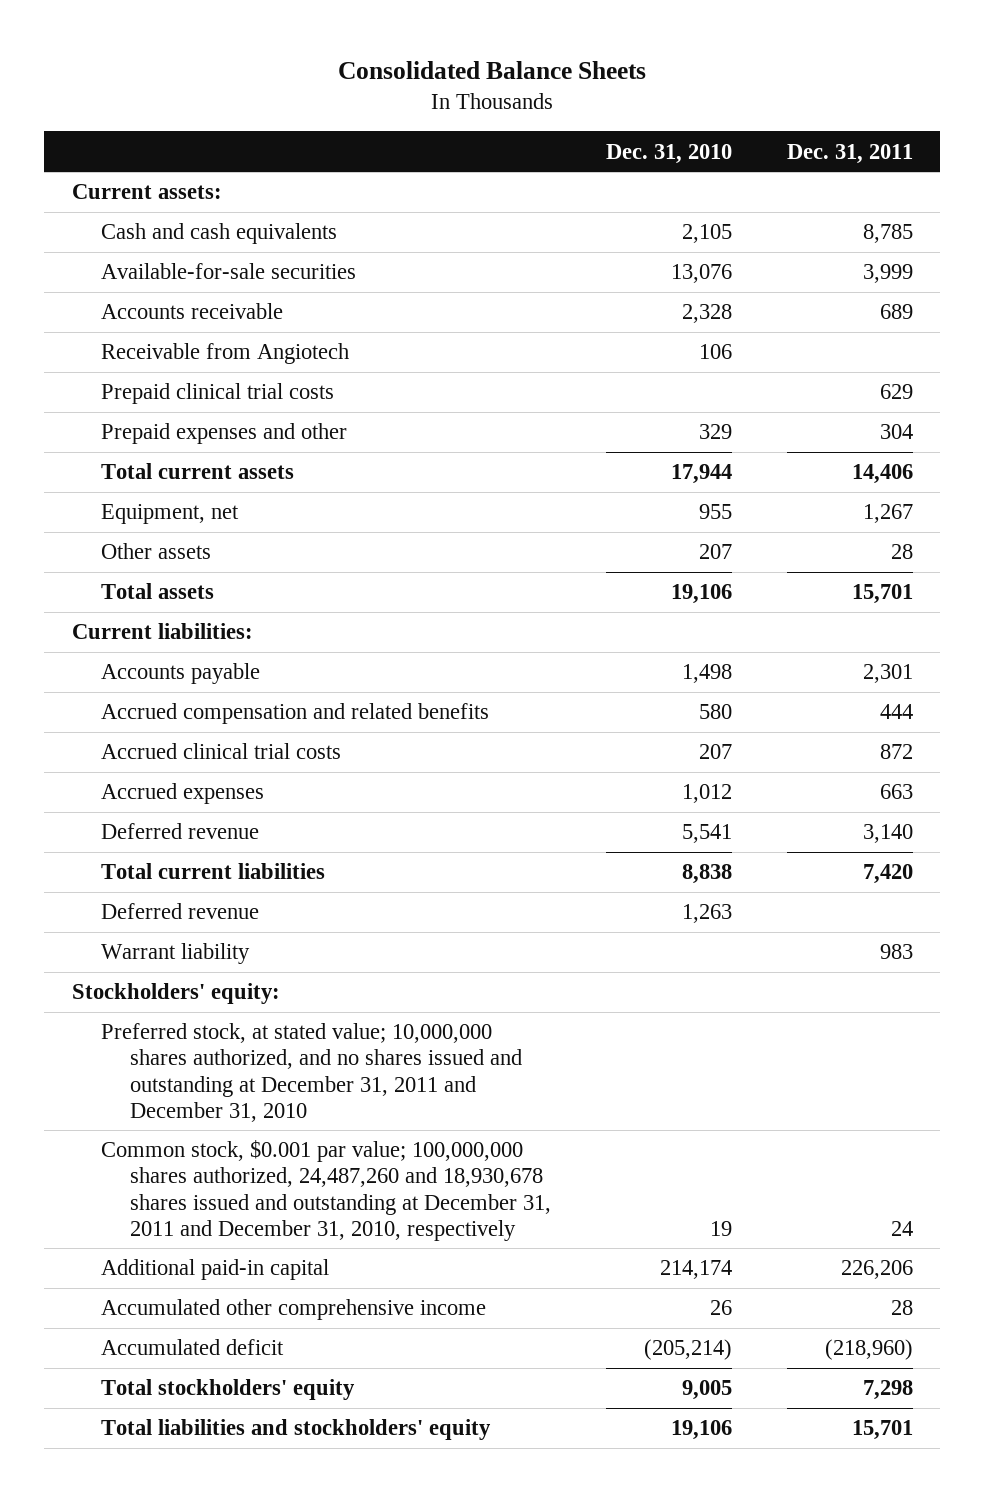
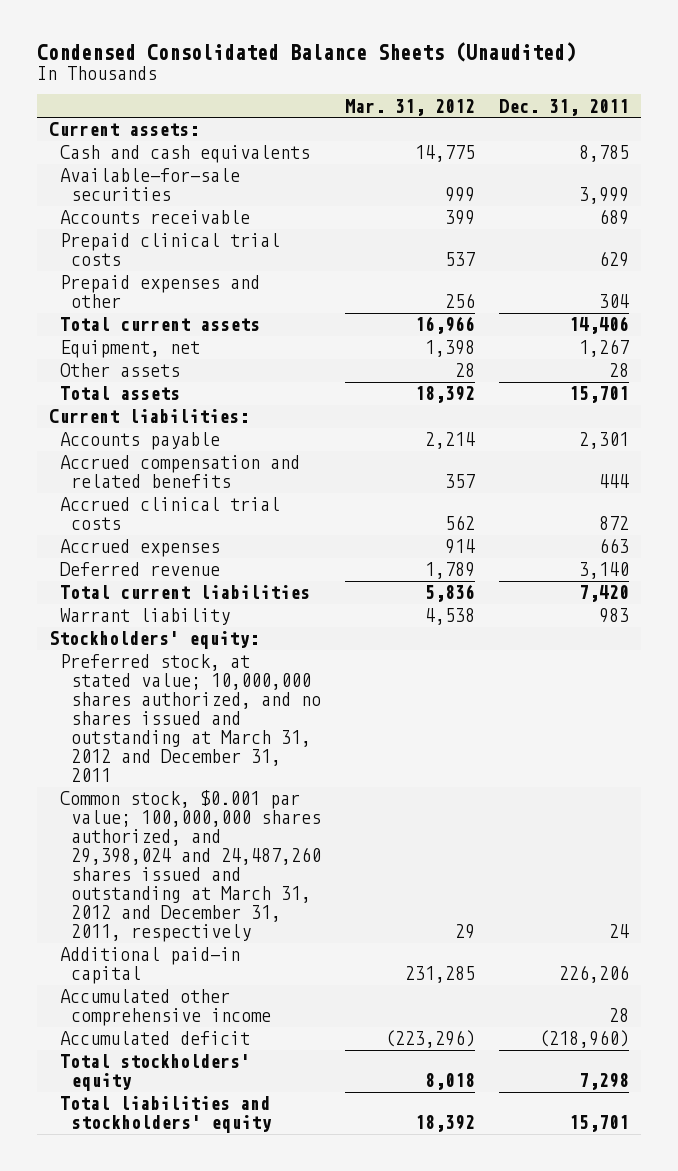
[338,60,647,79] Consolidated Balance Sheets -> [36,41,576,62] Condensed Consolidated Balance Sheets (Unaudited)
[605,143,732,164] Dec. 31, 2010 -> none
none -> [344,98,475,116] Mar. 31, 2012
[100,343,349,365] Receivable from Angiotech -> none
[100,903,259,920] Deferred revenue -> none
[100,1023,522,1122] Preferred stock, at stated value; 10,000,000 shares authorized, and no shares issued and outstanding at December 31, 2011 and December 31, 2010 -> [59,654,321,783] Preferred stock, at stated value; 10,000,000 shares authorized, and no shares issued and outstanding at March 31, 2012 and December 31, 2011
[100,1140,551,1241] Common stock, $0.001 par value; 100,000,000 shares authorized, 24,487,260 and 18,930,678 shares issued and outstanding at December 31, 2011 and December 31, 2010, respectively -> [59,790,321,943] Common stock, $0.001 par value; 100,000,000 shares authorized, and 29,398,024 and 24,487,260 shares issued and outstanding at March 31, 2012 and December 31, 2011, respectively

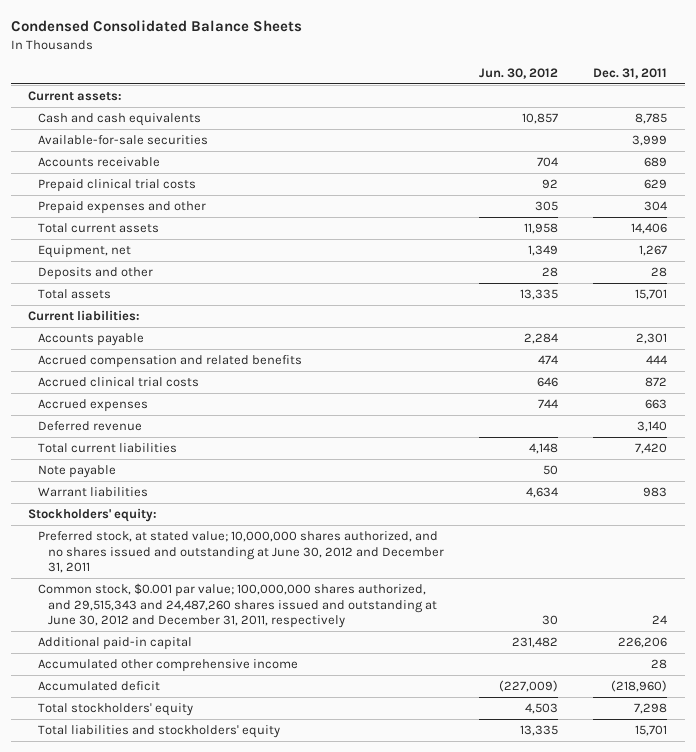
[36,41,576,62] Condensed Consolidated Balance Sheets (Unaudited) -> [10,20,302,33] Condensed Consolidated Balance Sheets
[344,98,475,116] Mar. 31, 2012 -> none
none -> [478,68,558,80] Jun. 30, 2012
[59,363,180,378] Other assets -> [37,267,153,281] Deposits and other
none -> [37,465,116,479] Note payable
[59,608,230,626] Warrant liability -> [37,487,148,498] Warrant liabilities
[59,654,321,783] Preferred stock, at stated value; 10,000,000 shares authorized, and no shares issued and outstanding at March 31, 2012 and December 31, 2011 -> [37,531,444,574] Preferred stock, at stated value; 10,000,000 shares authorized, and no shares issued and outstanding at June 30, 2012 and December 31, 2011
[59,790,321,943] Common stock, $0.001 par value; 100,000,000 shares authorized, and 29,398,024 and 24,487,260 shares issued and outstanding at March 31, 2012 and December 31, 2011, respectively -> [37,583,437,629] Common stock, $0.001 par value; 100,000,000 shares authorized, and 29,515,343 and 24,487,260 shares issued and outstanding at June 30, 2012 and December 31, 2011, respectively

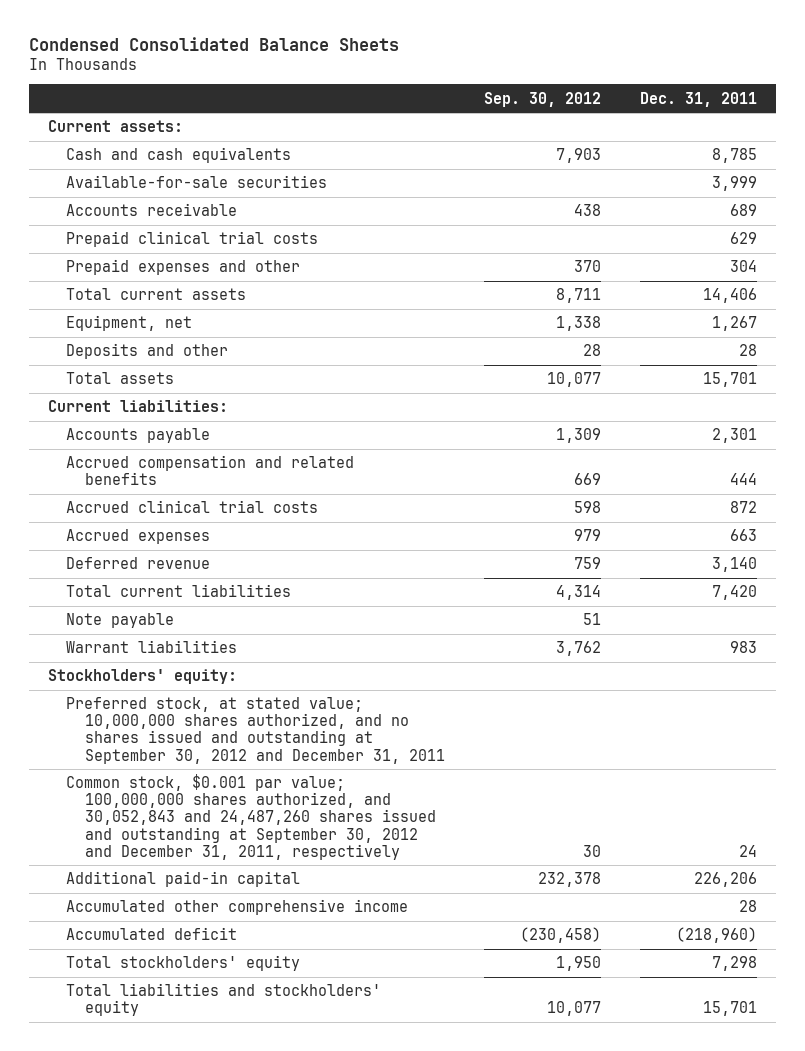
[478,68,558,80] Jun. 30, 2012 -> none
none -> [483,91,601,107] Sep. 30, 2012
[37,531,444,574] Preferred stock, at stated value; 10,000,000 shares authorized, and no shares issued and outstanding at June 30, 2012 and December 31, 2011 -> [66,697,445,764] Preferred stock, at stated value; 10,000,000 shares authorized, and no shares issued and outstanding at September 30, 2012 and December 31, 2011
[37,583,437,629] Common stock, $0.001 par value; 100,000,000 shares authorized, and 29,515,343 and 24,487,260 shares issued and outstanding at June 30, 2012 and December 31, 2011, respectively -> [66,774,436,860] Common stock, $0.001 par value; 100,000,000 shares authorized, and 30,052,843 and 24,487,260 shares issued and outstanding at September 30, 2012 and December 31, 2011, respectively

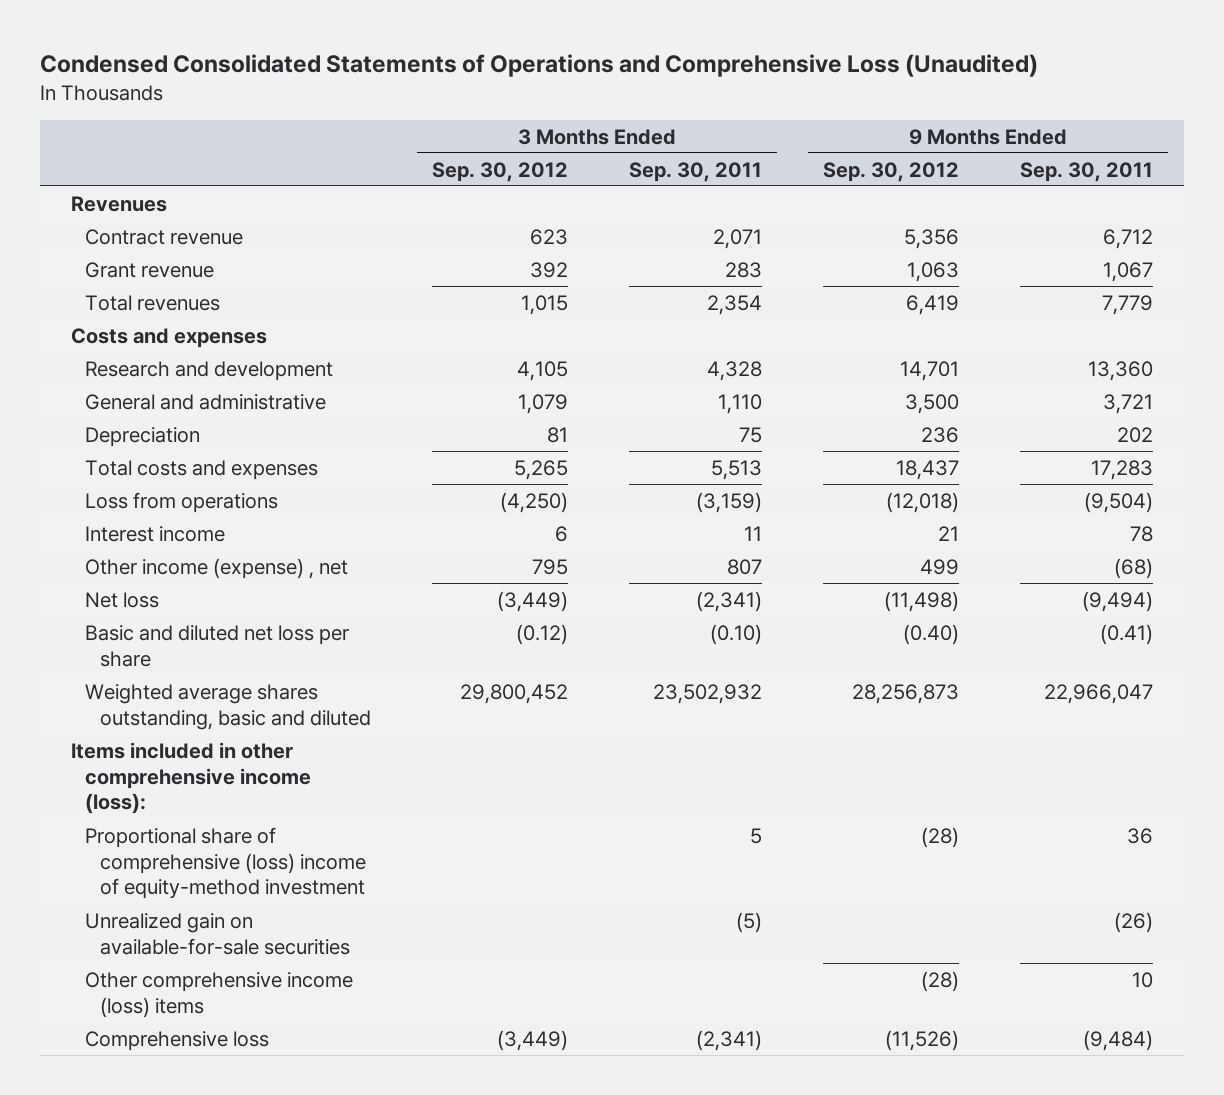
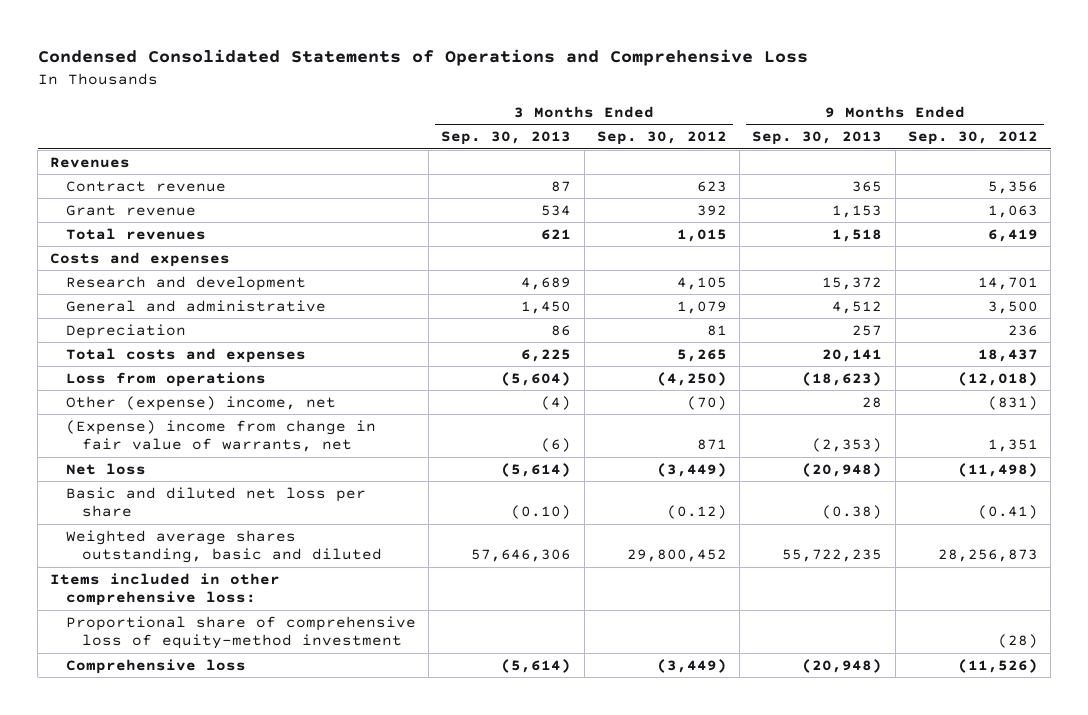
[40,53,1039,77] Condensed Consolidated Statements of Operations and Comprehensive Loss (Unaudited) -> [37,49,808,67] Condensed Consolidated Statements of Operations and Comprehensive Loss
[629,161,763,182] Sep. 30, 2011 -> none
[1020,161,1154,182] Sep. 30, 2011 -> none
none -> [441,131,572,146] Sep. 30, 2013
none -> [752,131,883,146] Sep. 30, 2013
[85,525,226,542] Interest income -> none
[85,557,349,579] Other income (expense) , net -> [65,395,336,411] Other (expense) income, net
[532,558,569,575] 795 -> [686,395,727,410] (70)
[920,558,960,575] 499 -> [987,395,1038,410] (831)
none -> [65,419,376,453] (Expense) income from change in fair value of warrants, net
[903,623,960,645] (0.40) -> [977,505,1038,520] (0.41)
[85,912,351,955] Unrealized gain on available-for-sale securities -> none
[85,971,354,1018] Other comprehensive income (loss) items -> none
[70,741,312,815] Items included in other comprehensive income (loss): -> [50,572,281,607] Items included in other comprehensive loss:
[85,826,367,900] Proportional share of comprehensive (loss) income of equity-method investment -> [65,615,416,650] Proportional share of comprehensive loss of equity-method investment

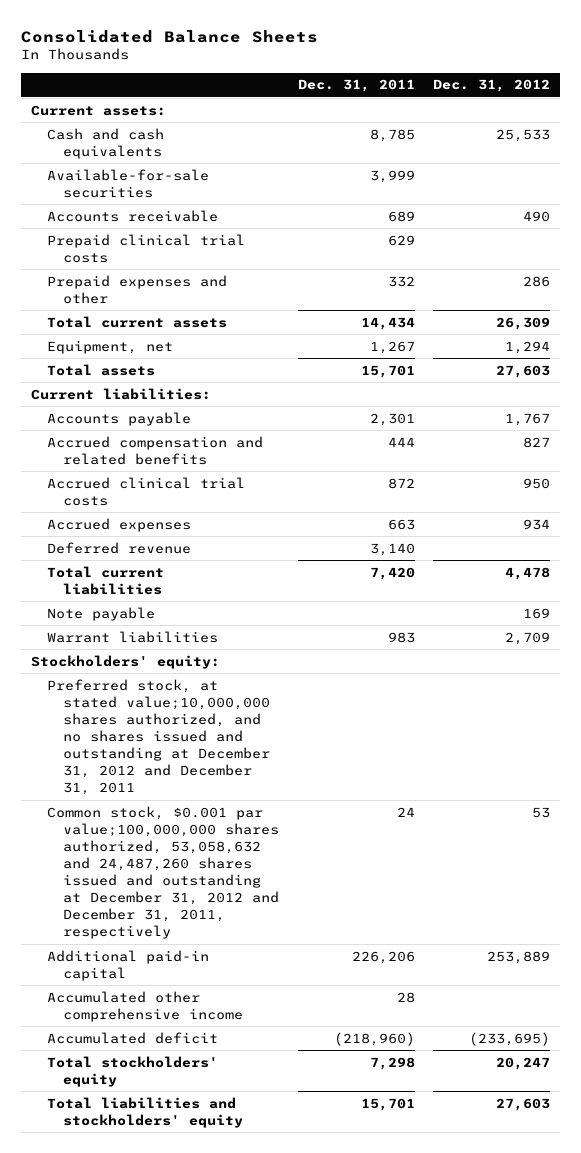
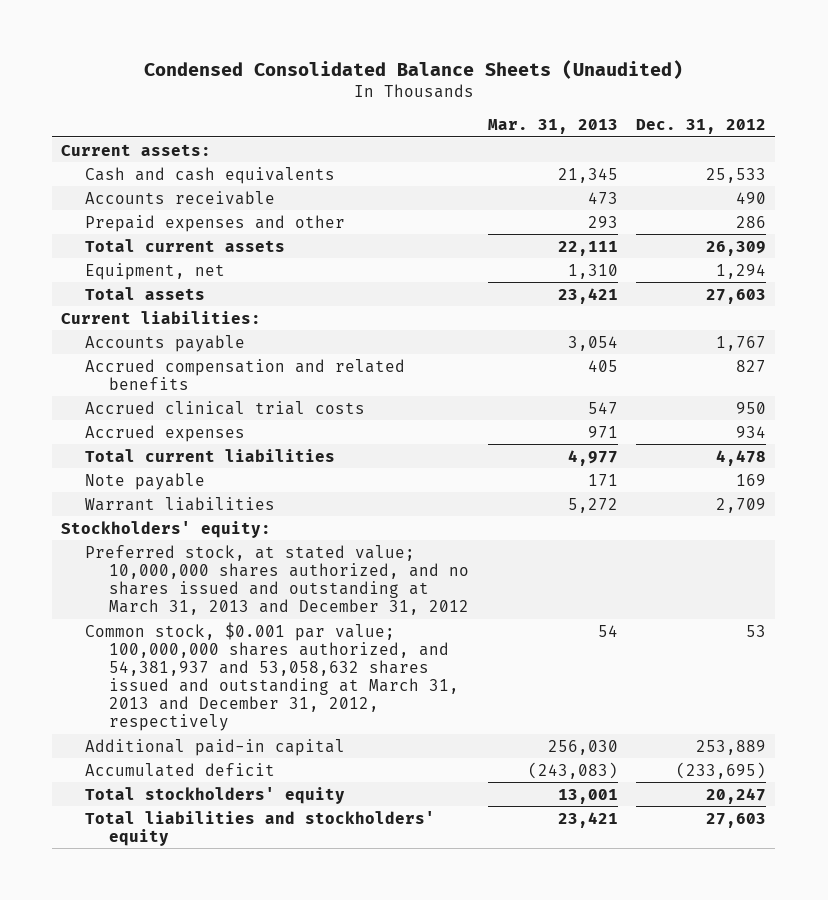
[21,29,319,43] Consolidated Balance Sheets -> [143,60,683,80] Condensed Consolidated Balance Sheets (Unaudited)
[297,79,415,93] Dec. 31, 2011 -> none
none -> [487,119,618,135] Mar. 31, 2013
[46,168,209,198] Available-for-sale securities -> none
[46,233,245,263] Prepaid clinical trial costs -> none
[46,541,191,554] Deferred revenue -> none
[46,678,271,796] Preferred stock, at stated value;10,000,000 shares authorized, and no shares issued and outstanding at December 31, 2012 and December 31, 2011 -> [85,544,470,615] Preferred stock, at stated value; 10,000,000 shares authorized, and no shares issued and outstanding at March 31, 2013 and December 31, 2012
[46,805,280,940] Common stock, $0.001 par value;100,000,000 shares authorized, 53,058,632 and 24,487,260 shares issued and outstanding at December 31, 2012 and December 31, 2011, respectively -> [85,621,460,731] Common stock, $0.001 par value; 100,000,000 shares authorized, and 54,381,937 and 53,058,632 shares issued and outstanding at March 31, 2013 and December 31, 2012, respectively
[46,990,244,1022] Accumulated other comprehensive income -> none

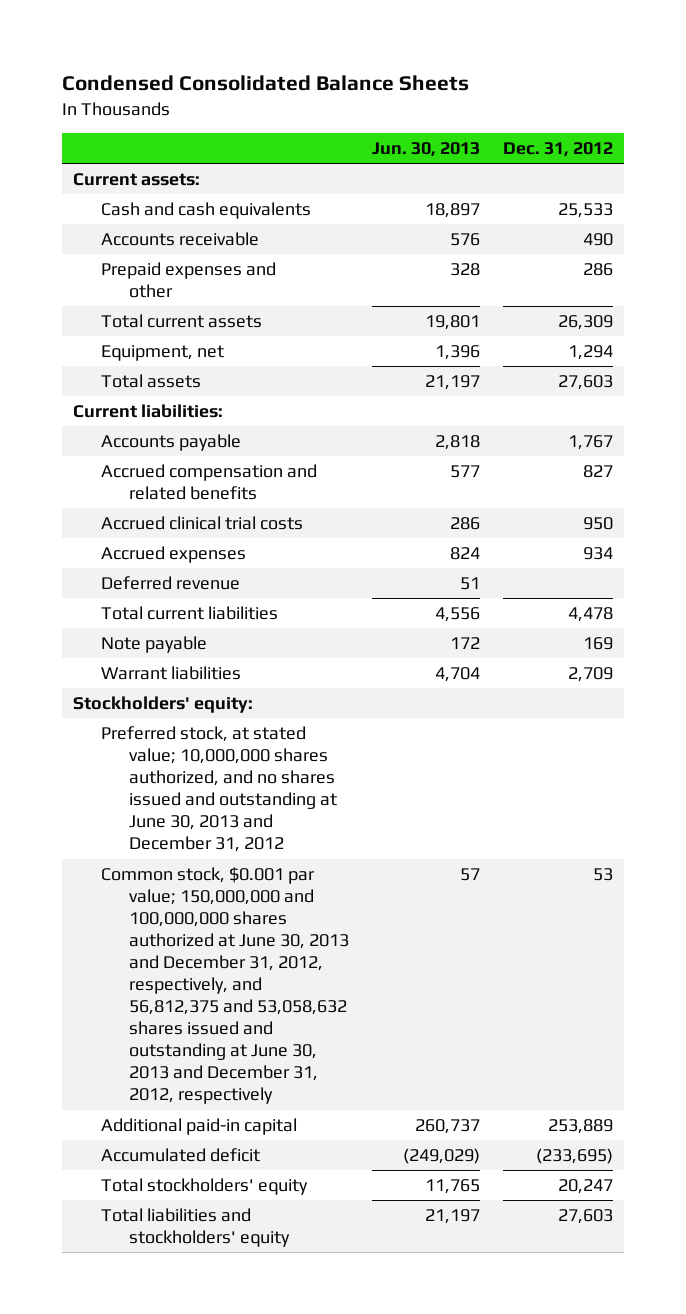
[143,60,683,80] Condensed Consolidated Balance Sheets (Unaudited) -> [62,75,470,92] Condensed Consolidated Balance Sheets
[487,119,618,135] Mar. 31, 2013 -> none
none -> [372,141,481,157] Jun. 30, 2013
none -> [101,576,241,591] Deferred revenue
[85,544,470,615] Preferred stock, at stated value; 10,000,000 shares authorized, and no shares issued and outstanding at March 31, 2013 and December 31, 2012 -> [101,726,338,853] Preferred stock, at stated value; 10,000,000 shares authorized, and no shares issued and outstanding at June 30, 2013 and December 31, 2012
[85,621,460,731] Common stock, $0.001 par value; 100,000,000 shares authorized, and 54,381,937 and 53,058,632 shares issued and outstanding at March 31, 2013 and December 31, 2012, respectively -> [101,867,350,1105] Common stock, $0.001 par value; 150,000,000 and 100,000,000 shares authorized at June 30, 2013 and December 31, 2012, respectively, and 56,812,375 and 53,058,632 shares issued and outstanding at June 30, 2013 and December 31, 2012, respectively

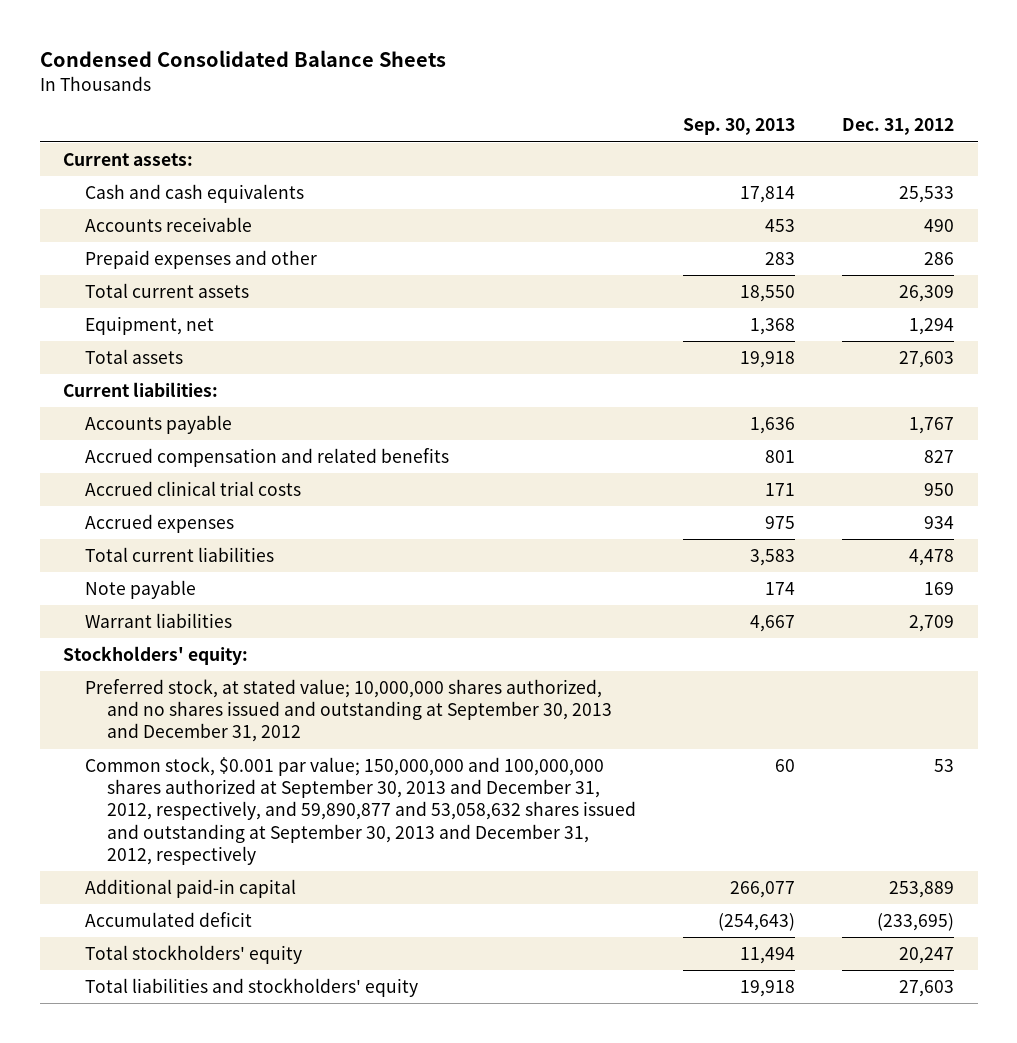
[372,141,481,157] Jun. 30, 2013 -> none
none -> [683,118,796,136] Sep. 30, 2013
[101,576,241,591] Deferred revenue -> none
[101,726,338,853] Preferred stock, at stated value; 10,000,000 shares authorized, and no shares issued and outstanding at June 30, 2013 and December 31, 2012 -> [85,679,613,743] Preferred stock, at stated value; 10,000,000 shares authorized, and no shares issued and outstanding at September 30, 2013 and December 31, 2012
[101,867,350,1105] Common stock, $0.001 par value; 150,000,000 and 100,000,000 shares authorized at June 30, 2013 and December 31, 2012, respectively, and 56,812,375 and 53,058,632 shares issued and outstanding at June 30, 2013 and December 31, 2012, respectively -> [85,757,637,865] Common stock, $0.001 par value; 150,000,000 and 100,000,000 shares authorized at September 30, 2013 and December 31, 2012, respectively, and 59,890,877 and 53,058,632 shares issued and outstanding at September 30, 2013 and December 31, 2012, respectively

